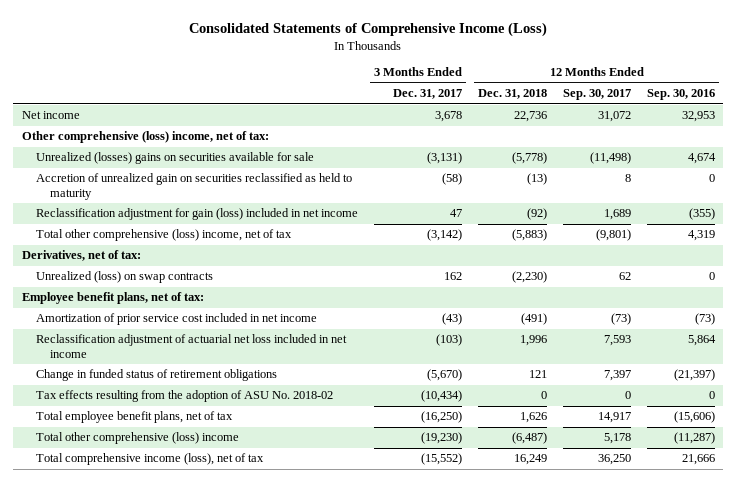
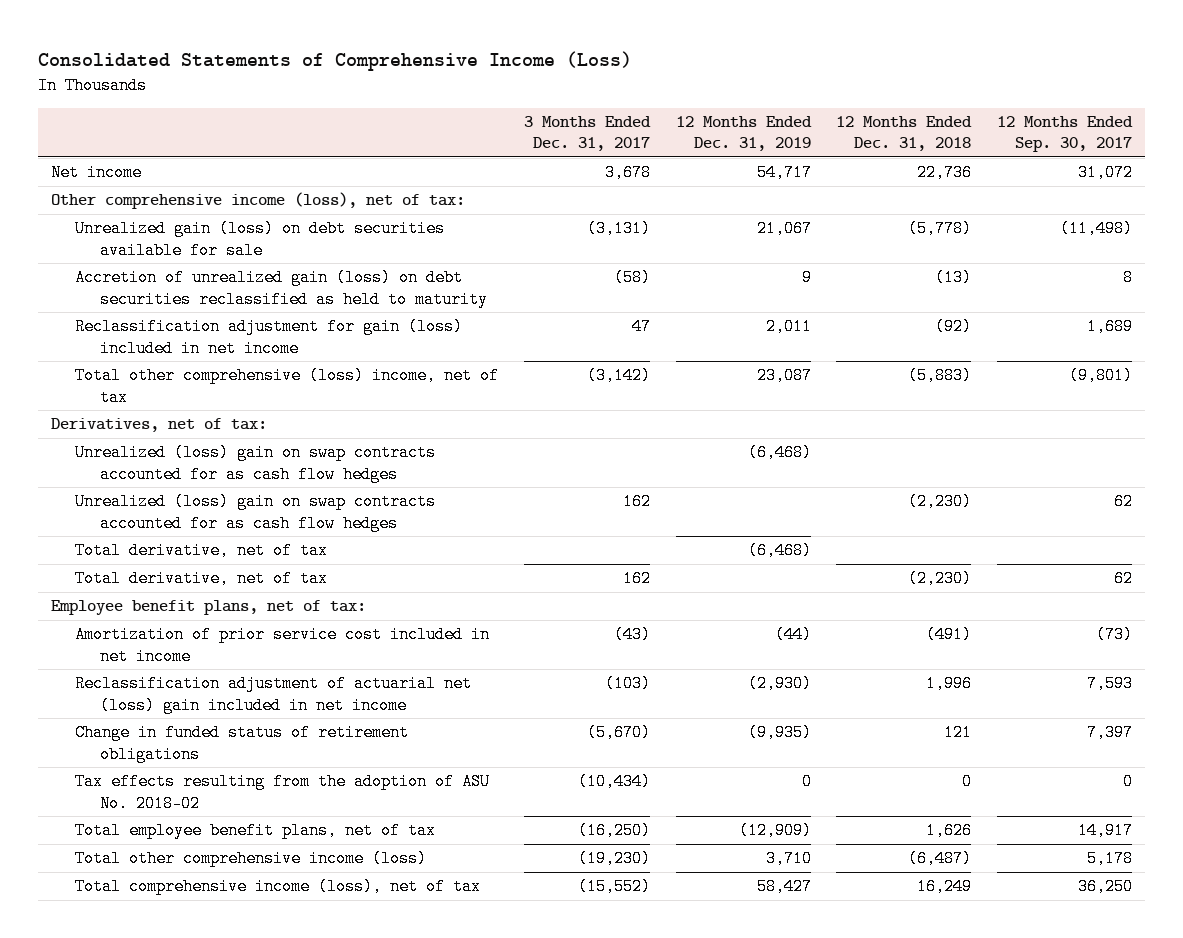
[647,89,716,101] Sep. 30, 2016 -> none
none -> [675,115,812,152] 12 Months Ended Dec. 31, 2019
[21,131,269,144] Other comprehensive (loss) income, net of tax: -> [50,192,465,210] Other comprehensive income (loss), net of tax:
[35,152,314,165] Unrealized (losses) gains on securities available for sale -> [75,220,446,259] Unrealized gain (loss) on debt securities available for sale
[35,173,352,201] Accretion of unrealized gain on securities reclassified as held to maturity -> [75,269,489,308] Accretion of unrealized gain (loss) on debt securities reclassified as held to maturity
none -> [75,444,437,483] Unrealized (loss) gain on swap contracts accounted for as cash flow hedges
[35,271,213,284] Unrealized (loss) on swap contracts -> [75,493,437,532] Unrealized (loss) gain on swap contracts accounted for as cash flow hedges
none -> [75,542,329,560] Total derivative, net of tax
none -> [75,570,329,588] Total derivative, net of tax
[35,334,347,359] Reclassification adjustment of actuarial net loss included in net income -> [75,675,473,714] Reclassification adjustment of actuarial net (loss) gain included in net income
[35,432,239,445] Total other comprehensive (loss) income -> [75,850,428,868] Total other comprehensive income (loss)

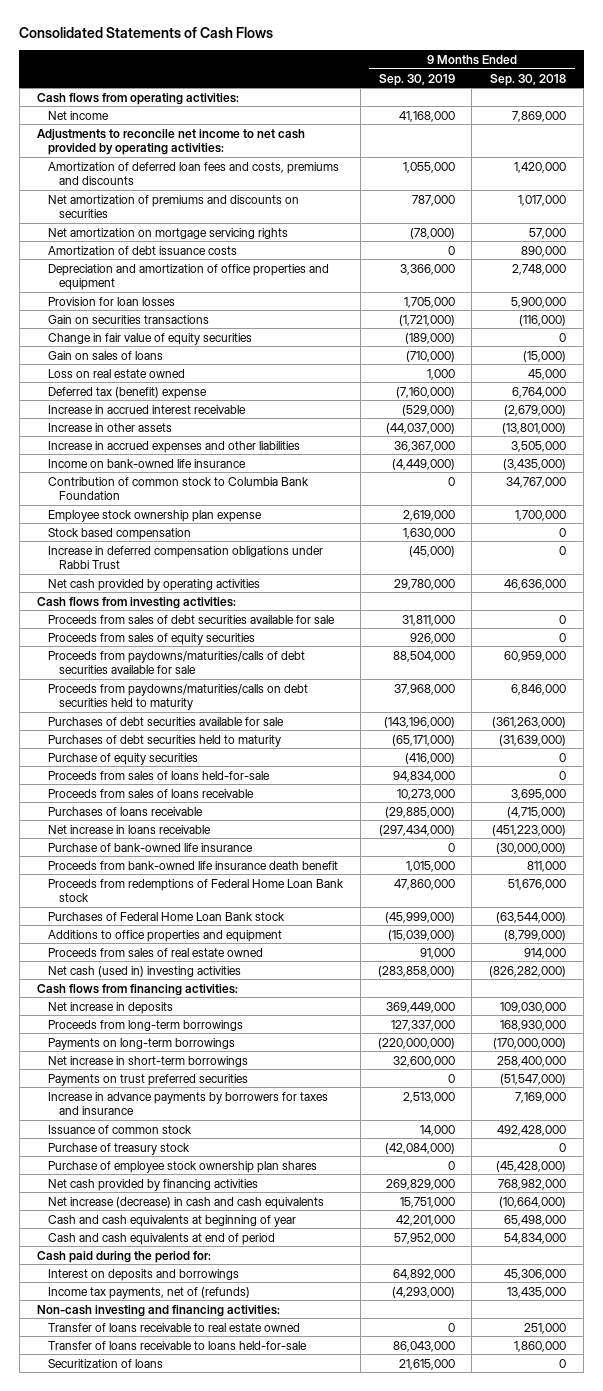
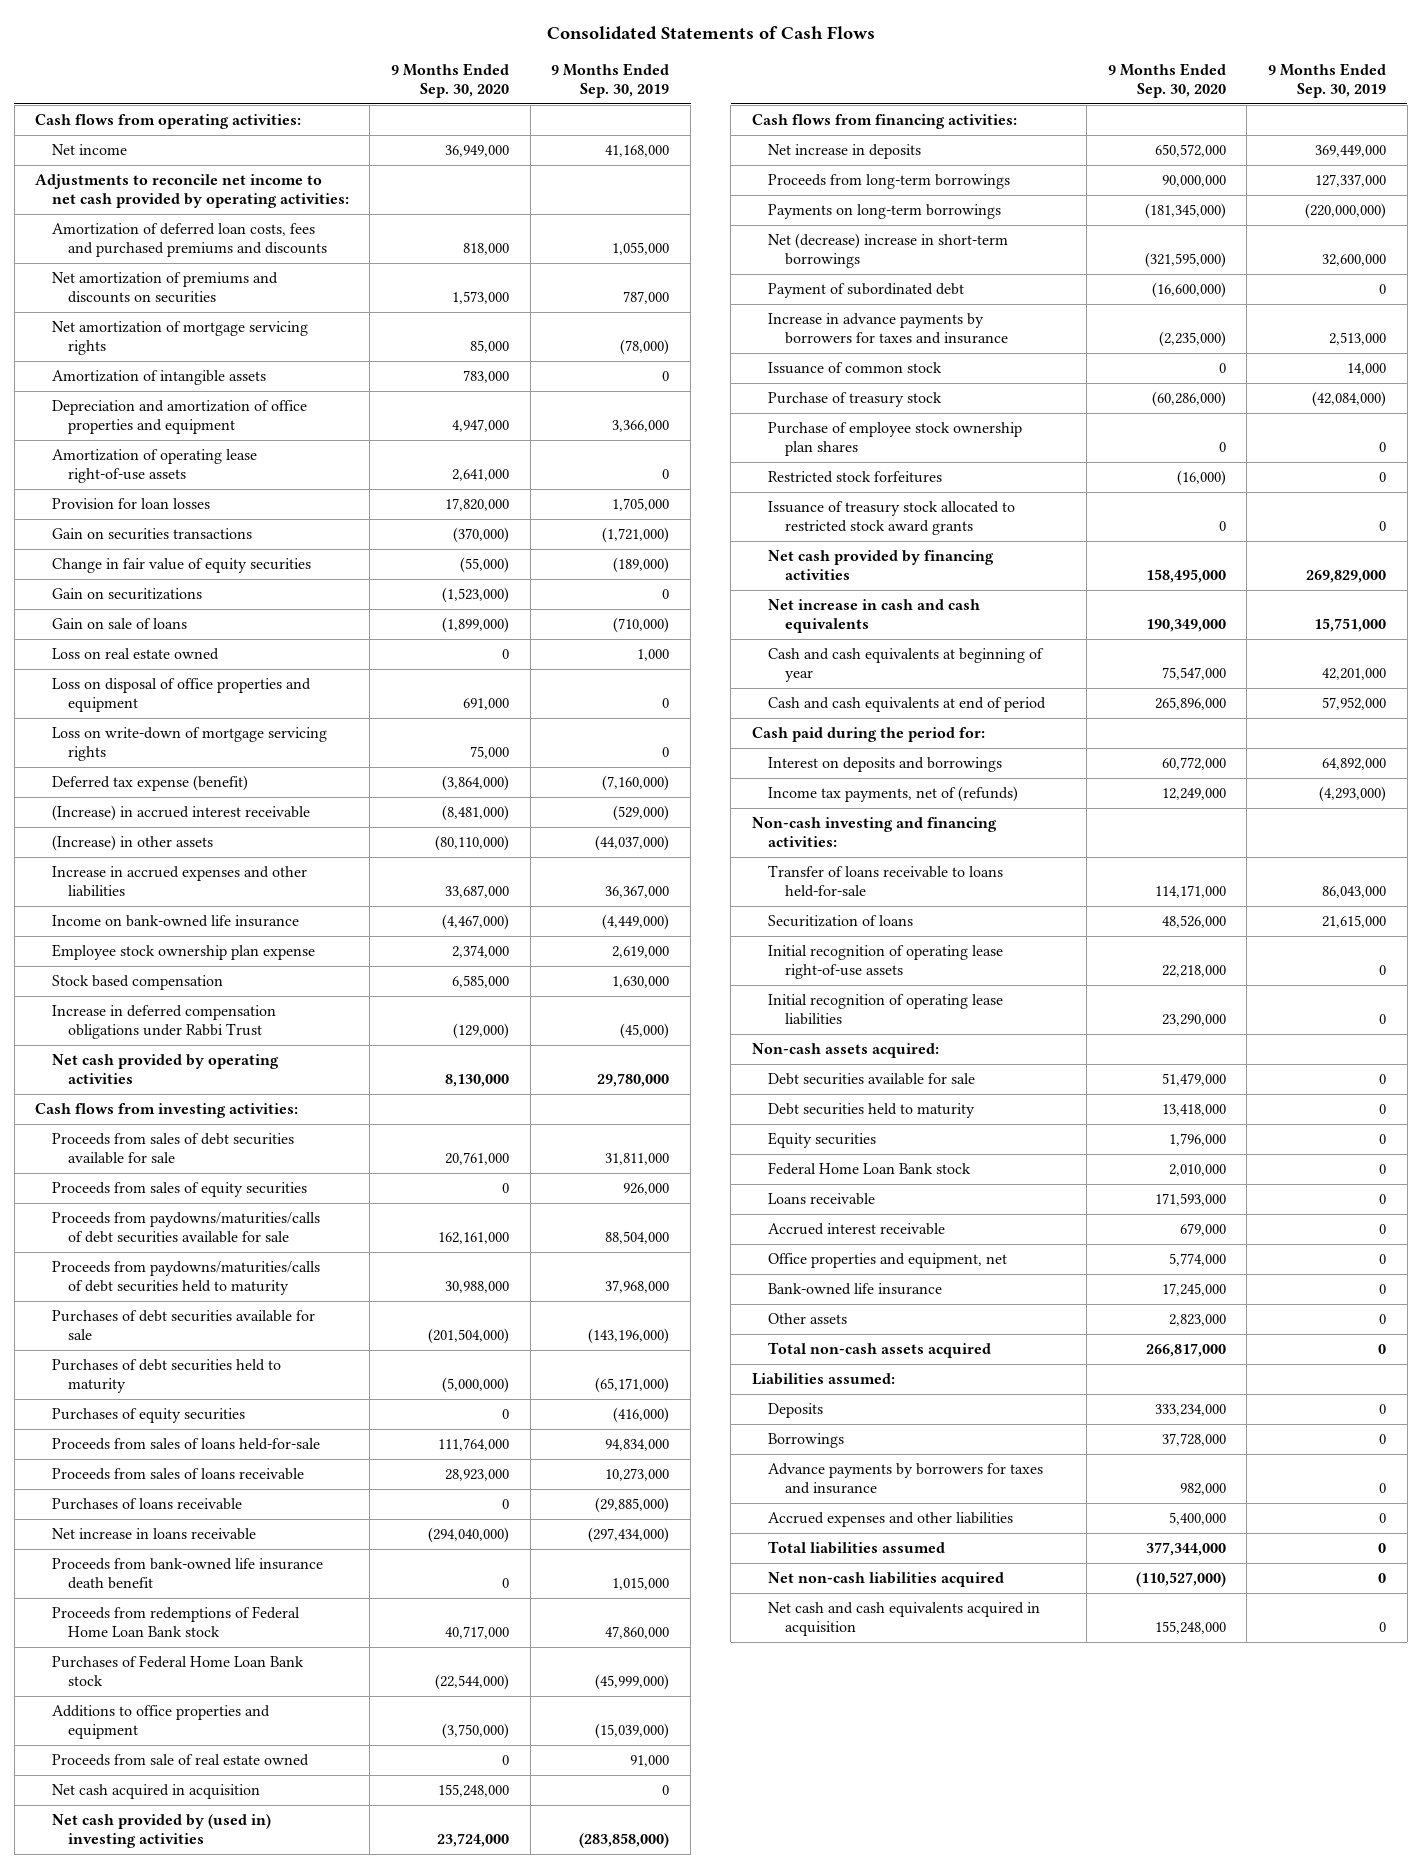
[490,73,567,86] Sep. 30, 2018 -> none
none -> [391,63,510,99] 9 Months Ended Sep. 30, 2020
[47,161,339,185] Amortization of deferred loan fees and costs, premiums and discounts -> [51,223,328,257] Amortization of deferred loan costs, fees and purchased premiums and discounts
[47,245,237,255] Amortization of debt issuance costs -> none
[47,227,288,239] Net amortization on mortgage servicing rights -> [51,321,308,355] Net amortization of mortgage servicing rights
none -> [51,370,266,386] Amortization of intangible assets
none -> [51,449,257,483] Amortization of operating lease right-of-use assets
none -> [51,588,202,601] Gain on securitizations
[47,350,163,360] Gain on sales of loans -> [51,618,187,630] Gain on sale of loans
none -> [51,678,311,712] Loss on disposal of office properties and equipment
none -> [51,727,327,761] Loss on write-down of mortgage servicing rights
[47,386,207,399] Deferred tax (benefit) expense -> [51,775,248,792] Deferred tax expense (benefit)
[47,404,246,414] Increase in accrued interest receivable -> [51,805,310,822] (Increase) in accrued interest receivable
[47,422,172,432] Increase in other assets -> [51,835,213,852] (Increase) in other assets
[47,476,309,500] Contribution of common stock to Columbia Bank Foundation -> none
[47,683,308,710] Proceeds from paydowns/maturities/calls on debt securities held to maturity -> [51,1261,320,1295] Proceeds from paydowns/maturities/calls of debt securities held to maturity
[47,752,198,765] Purchase of equity securities -> [51,1408,245,1424] Purchases of equity securities
[47,842,253,852] Purchase of bank-owned life insurance -> none
[47,947,263,957] Proceeds from sales of real estate owned -> [51,1754,309,1767] Proceeds from sale of real estate owned
none -> [51,1784,260,1800] Net cash acquired in acquisition
[47,965,241,977] Net cash (used in) investing activities -> [51,1814,271,1848] Net cash provided by (used in) investing activities
[47,1073,248,1086] Payments on trust preferred securities -> none
[47,1055,248,1067] Net increase in short-term borrowings -> [768,233,1009,268] Net (decrease) increase in short-term borrowings
none -> [768,283,965,299] Payment of subordinated debt
none -> [768,471,943,484] Restricted stock forfeitures
none -> [768,501,1016,535] Issuance of treasury stock allocated to restricted stock award grants
[47,1196,324,1209] Net increase (decrease) in cash and cash equivalents -> [768,599,981,633] Net increase in cash and cash equivalents
[47,1322,300,1332] Transfer of loans receivable to real estate owned -> none
none -> [768,945,1004,979] Initial recognition of operating lease right-of-use assets
none -> [768,994,1004,1025] Initial recognition of operating lease liabilities
none -> [751,1043,939,1059] Non-cash assets acquired:
none -> [768,1073,976,1086] Debt securities available for sale
none -> [768,1103,976,1119] Debt securities held to maturity
none -> [768,1132,877,1149] Equity securities
none -> [768,1162,972,1176] Federal Home Loan Bank stock
none -> [768,1193,876,1206] Loans receivable
none -> [768,1223,946,1236] Accrued interest receivable
none -> [768,1253,1008,1269] Office properties and equipment, net
none -> [768,1283,943,1296] Bank-owned life insurance
none -> [768,1313,848,1325] Other assets
none -> [768,1342,992,1359] Total non-cash assets acquired
none -> [751,1373,895,1386] Liabilities assumed:
none -> [768,1403,824,1419] Deposits
none -> [768,1433,845,1449] Borrowings
none -> [768,1463,1044,1494] Advance payments by borrowers for taxes and insurance
none -> [768,1512,1014,1528] Accrued expenses and other liabilities
none -> [768,1541,946,1555] Total liabilities assumed
none -> [768,1572,1005,1588] Net non-cash liabilities acquired
none -> [768,1602,1041,1636] Net cash and cash equivalents acquired in acquisition

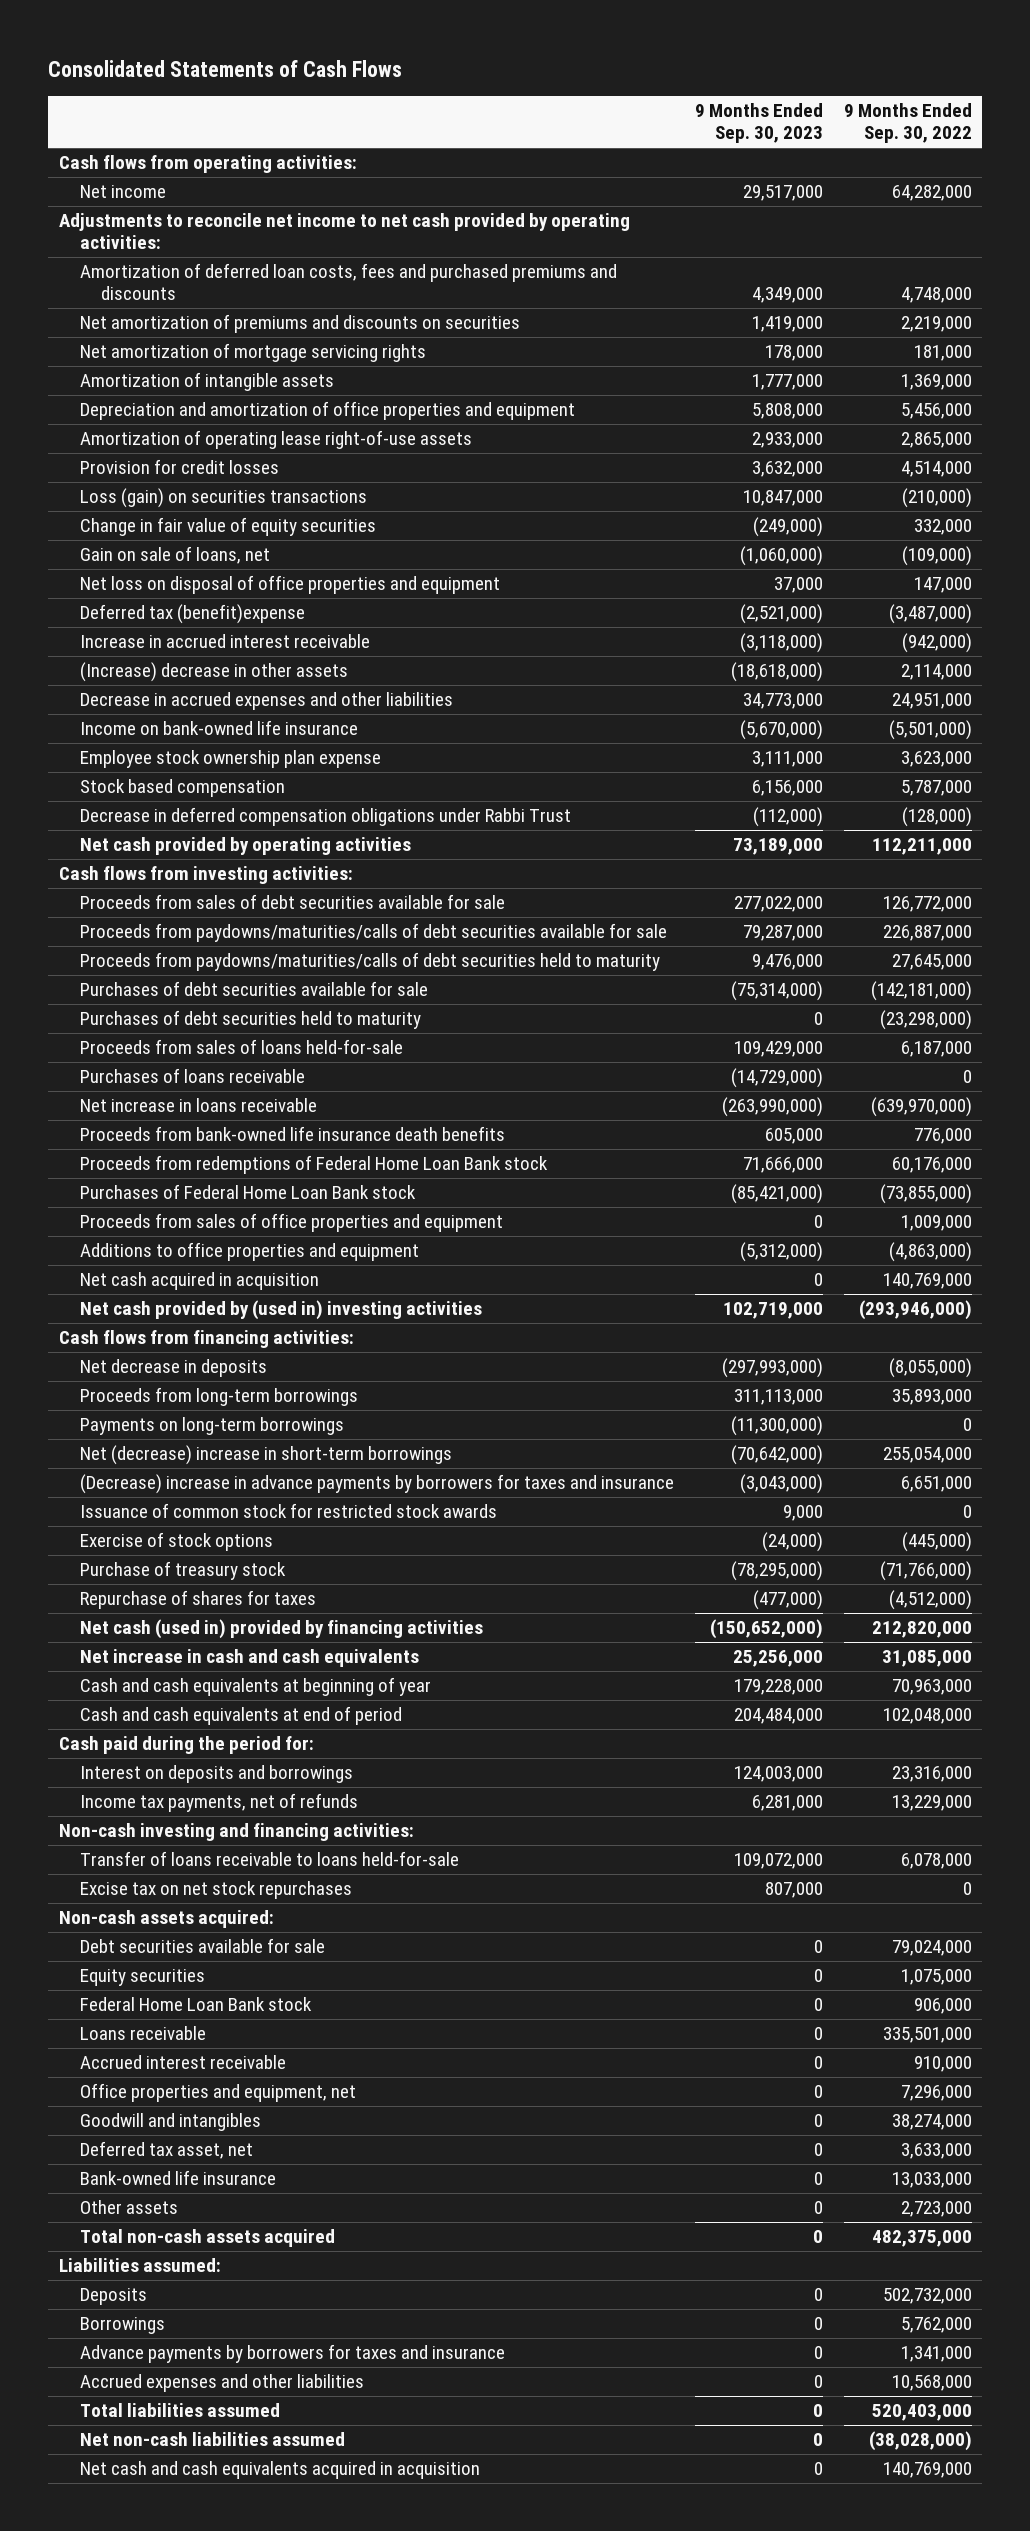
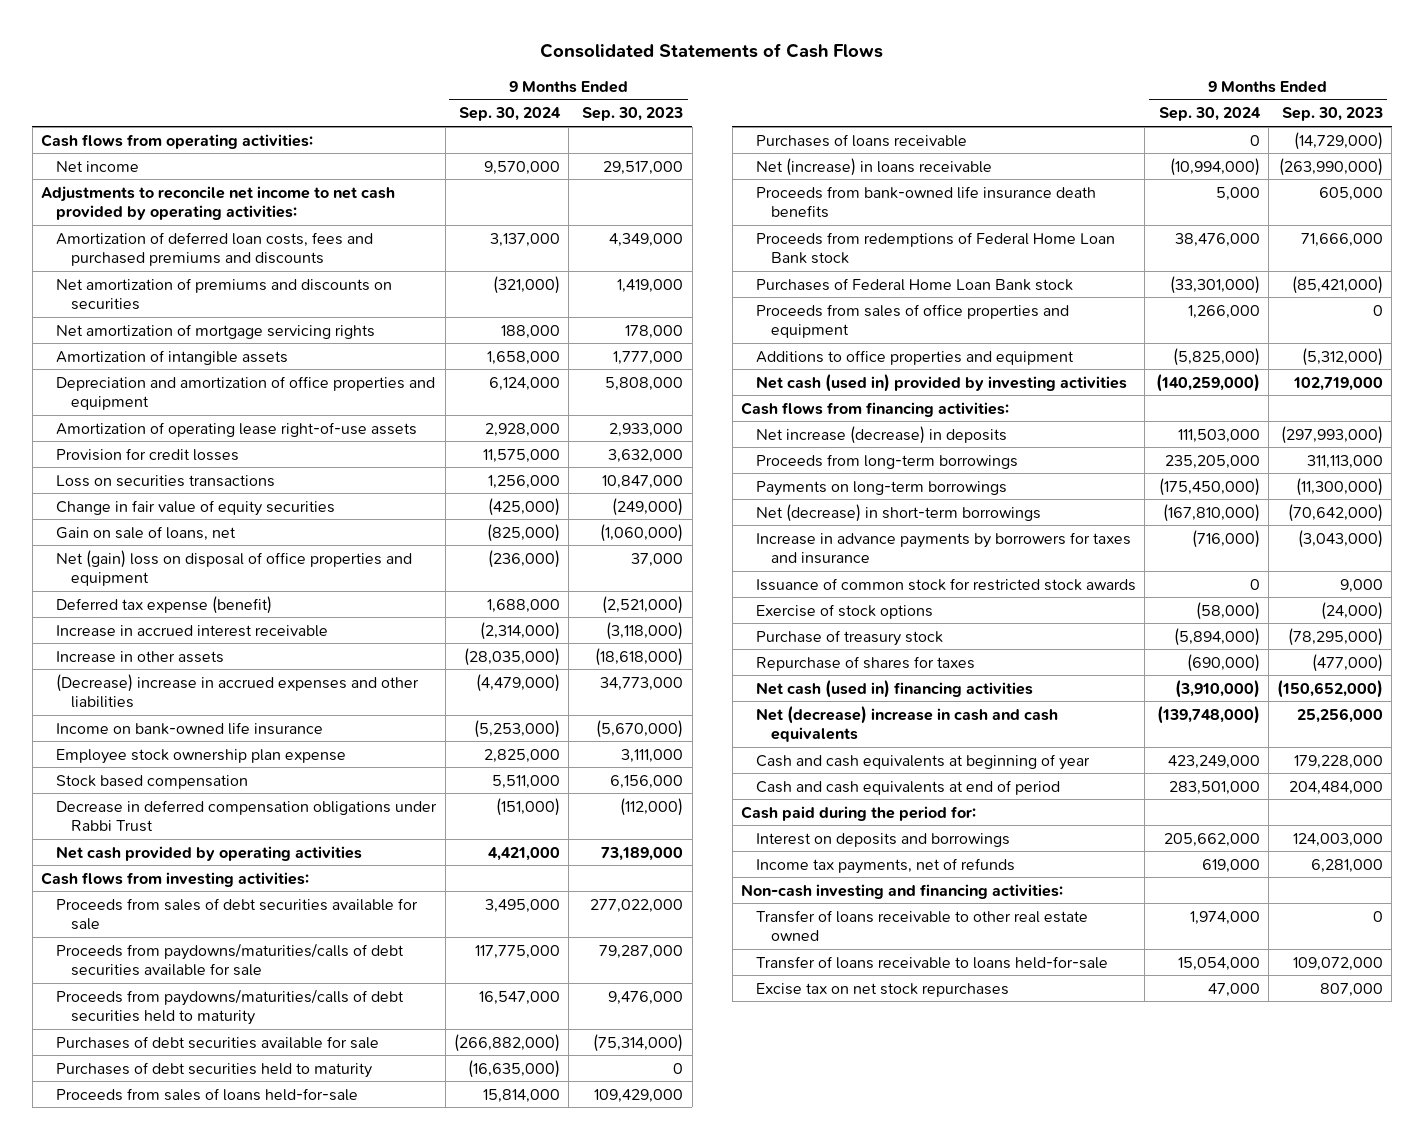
[843,103,972,144] 9 Months Ended Sep. 30, 2022 -> none
none -> [458,107,561,122] Sep. 30, 2024
[79,488,367,509] Loss (gain) on securities transactions -> [56,474,276,487] Loss on securities transactions
[79,575,500,595] Net loss on disposal of office properties and equipment -> [56,549,413,587] Net (gain) loss on disposal of office properties and equipment
[79,604,305,625] Deferred tax (benefit)expense -> [56,595,273,614] Deferred tax expense (benefit)
[79,662,348,683] (Increase) decrease in other assets -> [56,650,225,663] Increase in other assets
[79,692,453,711] Decrease in accrued expenses and other liabilities -> [56,673,420,709] (Decrease) increase in accrued expenses and other liabilities
[79,1098,317,1113] Net increase in loans receivable -> [755,157,992,176] Net (increase) in loans receivable
[79,1272,319,1291] Net cash acquired in acquisition -> none
[79,1300,482,1321] Net cash provided by (used in) investing activities -> [755,373,1127,392] Net cash (used in) provided by investing activities
[79,1359,267,1378] Net decrease in deposits -> [755,425,1007,444] Net increase (decrease) in deposits
[79,1445,452,1466] Net (decrease) increase in short-term borrowings -> [755,503,1041,522] Net (decrease) in short-term borrowings
[79,1474,674,1495] (Decrease) increase in advance payments by borrowers for taxes and insurance -> [755,531,1131,565] Increase in advance payments by borrowers for taxes and insurance
[79,1619,483,1640] Net cash (used in) provided by financing activities -> [755,679,1033,698] Net cash (used in) financing activities
[79,1649,419,1668] Net increase in cash and cash equivalents -> [755,705,1058,743] Net (decrease) increase in cash and cash equivalents
none -> [755,909,1088,942] Transfer of loans receivable to other real estate owned
[58,1910,274,1929] Non-cash assets acquired: -> none
[79,1938,325,1954] Debt securities available for sale -> none
[79,1969,205,1987] Equity securities -> none
[79,1997,312,2012] Federal Home Loan Bank stock -> none
[79,2026,206,2041] Loans receivable -> none
[79,2055,286,2070] Accrued interest receivable -> none
[79,2083,356,2103] Office properties and equipment, net -> none
[79,2113,261,2132] Goodwill and intangibles -> none
[79,2141,253,2160] Deferred tax asset, net -> none
[79,2170,276,2186] Bank-owned life insurance -> none
[79,2200,178,2215] Other assets -> none
[79,2229,335,2248] Total non-cash assets acquired -> none
[58,2258,221,2273] Liabilities assumed: -> none
[79,2288,147,2306] Deposits -> none
[79,2317,165,2335] Borrowings -> none
[79,2344,505,2364] Advance payments by borrowers for taxes and insurance -> none
[79,2374,364,2393] Accrued expenses and other liabilities -> none
[79,2403,280,2418] Total liabilities assumed -> none
[79,2432,345,2447] Net non-cash liabilities assumed -> none
[79,2461,480,2480] Net cash and cash equivalents acquired in acquisition -> none

